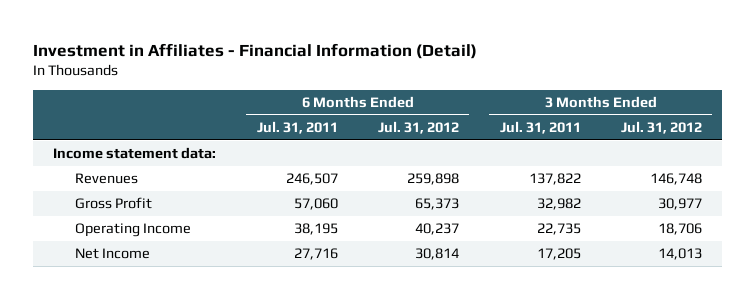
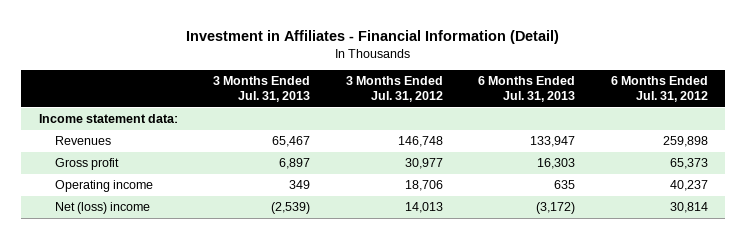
[256,121,338,135] Jul. 31, 2011 -> none
[499,121,581,135] Jul. 31, 2011 -> none
none -> [213,76,311,103] 3 Months Ended Jul. 31, 2013
none -> [478,76,576,103] 6 Months Ended Jul. 31, 2013
[75,197,153,210] Gross Profit -> [54,158,119,171] Gross profit
[75,223,192,238] Operating Income -> [54,180,153,193] Operating income
[75,248,151,260] Net Income -> [54,202,150,215] Net (loss) income

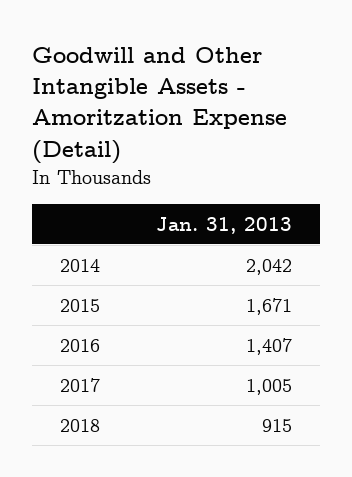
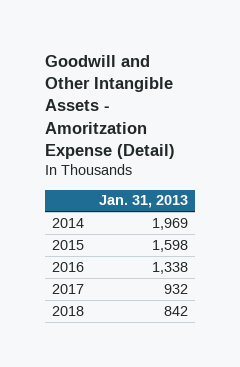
[246,258,293,275] 2,042 -> [151,217,188,230] 1,969
[246,297,293,315] 1,671 -> [151,239,188,252] 1,598
[246,337,293,355] 1,407 -> [151,261,188,274] 1,338
[246,378,293,395] 1,005 -> [163,283,188,294] 932
[262,418,293,432] 915 -> [163,305,188,316] 842

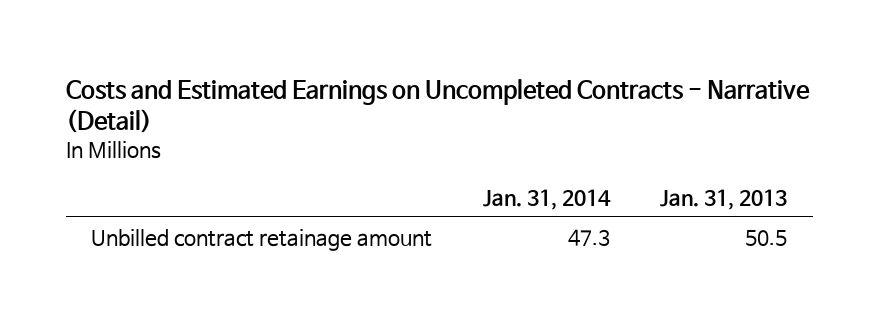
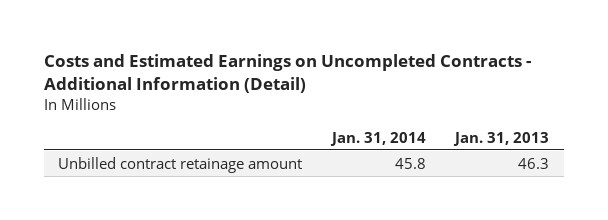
[65,78,810,134] Costs and Estimated Earnings on Uncompleted Contracts - Narrative (Detail) -> [43,53,531,93] Costs and Estimated Earnings on Uncompleted Contracts - Additional Information (Detail)
[567,228,610,246] 47.3 -> [394,157,426,169] 45.8
[745,229,788,246] 50.5 -> [518,157,550,169] 46.3

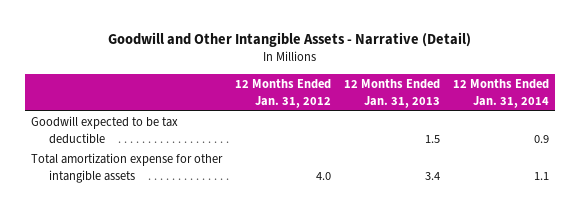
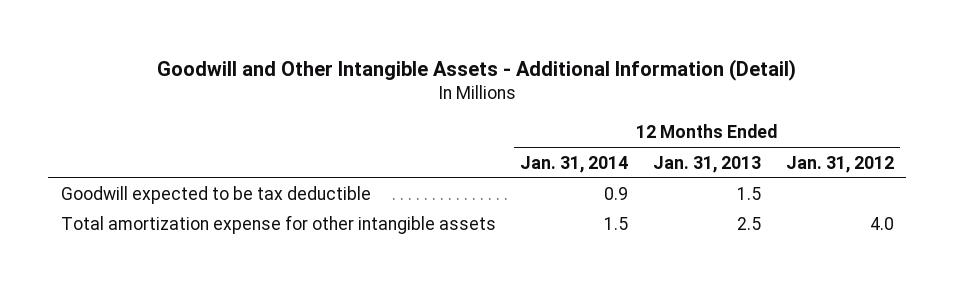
[107,32,471,48] Goodwill and Other Intangible Assets - Narrative (Detail) -> [157,58,797,81] Goodwill and Other Intangible Assets - Additional Information (Detail)
[424,171,440,180] 3.4 -> [737,217,762,231] 2.5
[533,171,549,180] 1.1 -> [604,217,629,231] 1.5

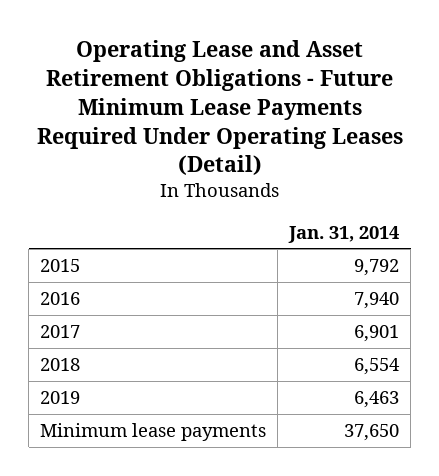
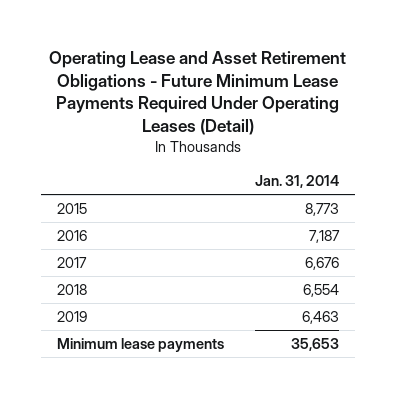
[354,258,400,276] 9,792 -> [305,203,340,217] 8,773
[354,291,400,309] 7,940 -> [309,230,341,244] 7,187
[354,324,400,342] 6,901 -> [305,257,340,271] 6,676
[344,423,400,441] 37,650 -> [291,338,340,352] 35,653

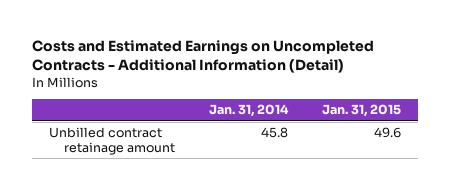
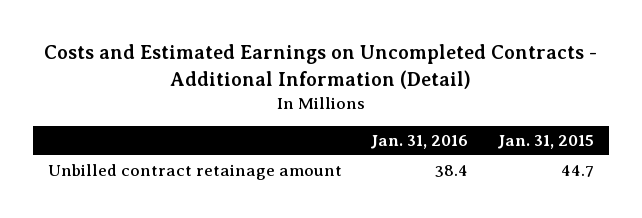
[209,104,290,118] Jan. 31, 2014 -> none
none -> [370,135,469,150] Jan. 31, 2016
[374,127,402,139] 49.6 -> [561,165,595,178] 44.7

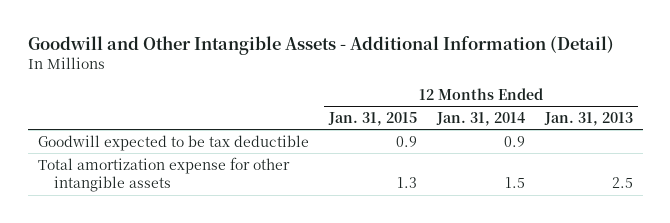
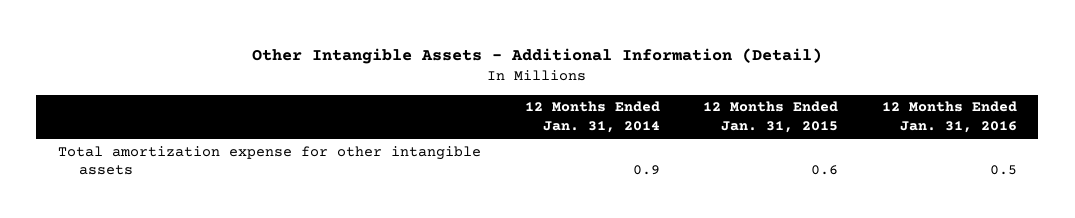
[27,35,614,55] Goodwill and Other Intangible Assets - Additional Information (Detail) -> [252,47,823,64] Other Intangible Assets - Additional Information (Detail)
[543,112,633,127] Jan. 31, 2013 -> none
none -> [881,101,1017,134] 12 Months Ended Jan. 31, 2016
[37,134,309,151] Goodwill expected to be tax deductible -> none
[396,177,417,189] 1.3 -> [811,165,839,176] 0.6
[504,177,525,189] 1.5 -> [632,165,660,176] 0.9

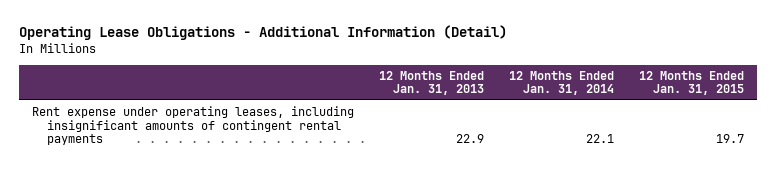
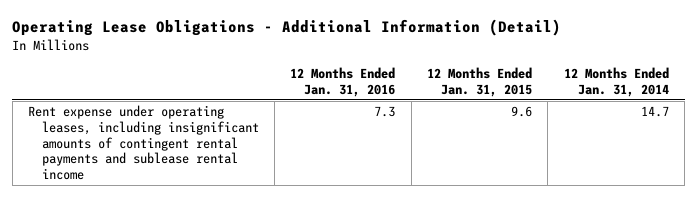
[378,70,484,96] 12 Months Ended Jan. 31, 2013 -> none
none -> [290,66,396,97] 12 Months Ended Jan. 31, 2016
[31,105,354,146] Rent expense under operating leases, including insignificant amounts of contingent rental payments -> [27,105,259,181] Rent expense under operating leases, including insignificant amounts of contingent rental payments and sublease rental income
[585,134,614,144] 22.1 -> [640,106,669,118] 14.7
[716,134,745,144] 19.7 -> [511,106,533,118] 9.6

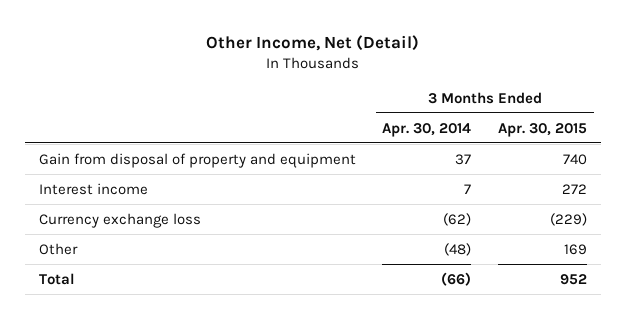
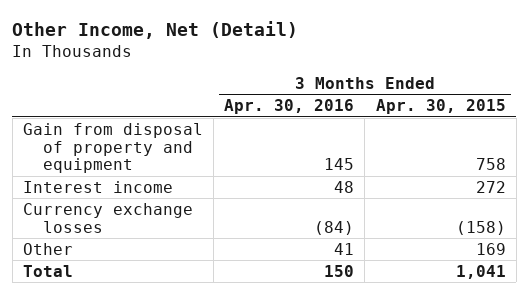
[382,122,472,137] Apr. 30, 2014 -> none
none -> [224,99,355,115] Apr. 30, 2016
[563,153,588,165] 740 -> [475,158,506,171] 758
[38,212,201,228] Currency exchange loss -> [23,202,194,233] Currency exchange losses
[550,212,588,226] (229) -> [455,220,506,235] (158)
[560,273,588,285] 952 -> [455,264,506,279] 1,041

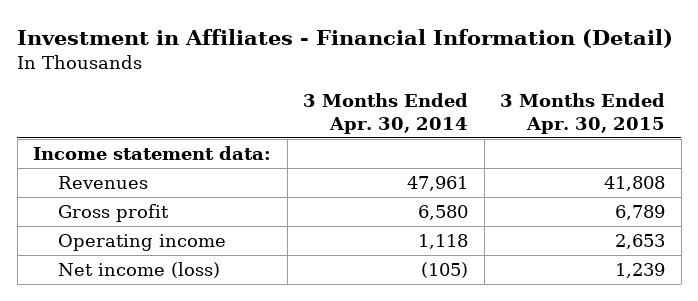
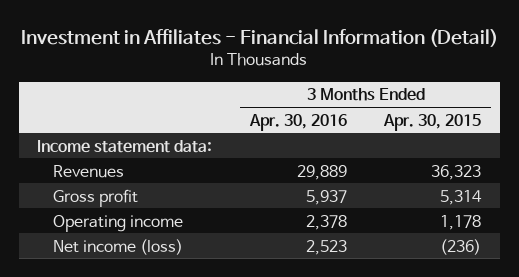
[303,93,469,134] 3 Months Ended Apr. 30, 2014 -> none
none -> [248,113,347,131] Apr. 30, 2016
[604,175,666,191] 41,808 -> [431,164,482,180] 36,323
[615,204,666,220] 6,789 -> [440,189,483,205] 5,314
[615,233,666,249] 2,653 -> [440,214,482,230] 1,178
[615,262,666,278] 1,239 -> [440,238,482,255] (236)

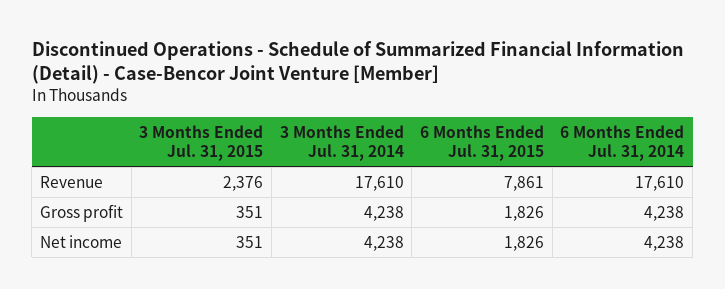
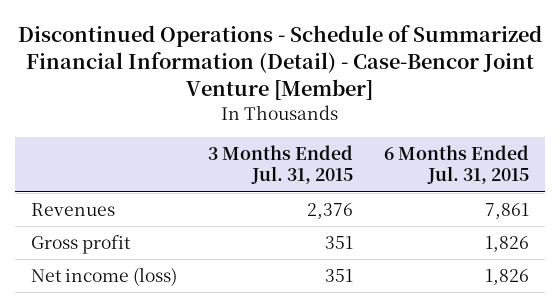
[279,124,404,161] 3 Months Ended Jul. 31, 2014 -> none
[560,124,685,161] 6 Months Ended Jul. 31, 2014 -> none
[40,175,104,188] Revenue -> [30,203,115,217] Revenues
[40,234,123,248] Net income -> [30,267,177,287] Net income (loss)

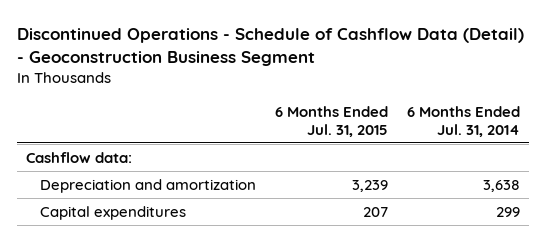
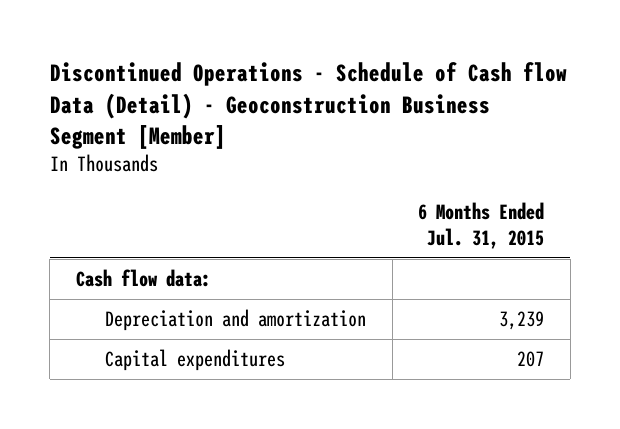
[16,27,524,66] Discontinued Operations - Schedule of Cashflow Data (Detail) - Geoconstruction Business Segment -> [49,62,567,150] Discontinued Operations - Schedule of Cash flow Data (Detail) - Geoconstruction Business Segment [Member]
[406,105,520,137] 6 Months Ended Jul. 31, 2014 -> none
[25,151,132,163] Cashflow data: -> [75,268,211,287] Cash flow data:

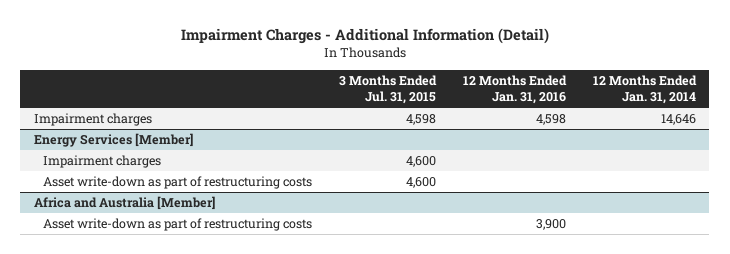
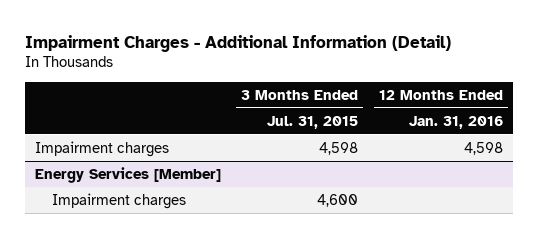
[592,75,697,105] 12 Months Ended Jan. 31, 2014 -> none
[43,176,313,190] Asset write-down as part of restructuring costs -> none
[33,196,215,211] Africa and Australia [Member] -> none
[43,218,313,232] Asset write-down as part of restructuring costs -> none

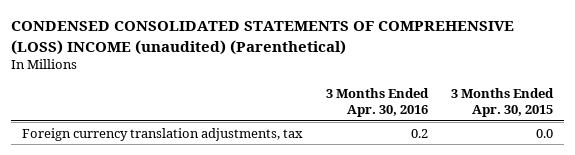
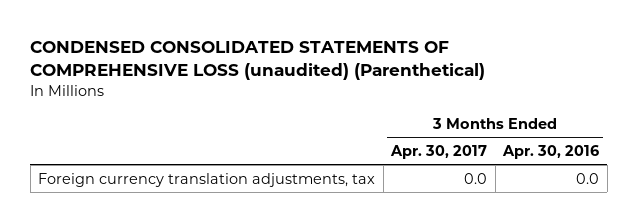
[11,21,515,55] CONDENSED CONSOLIDATED STATEMENTS OF COMPREHENSIVE (LOSS) INCOME (unaudited) (Parenthetical) -> [30,41,486,80] CONDENSED CONSOLIDATED STATEMENTS OF COMPREHENSIVE LOSS (unaudited) (Parenthetical)
[450,87,554,118] 3 Months Ended Apr. 30, 2015 -> none
none -> [390,144,488,159] Apr. 30, 2017
[411,128,429,138] 0.2 -> [576,172,600,184] 0.0

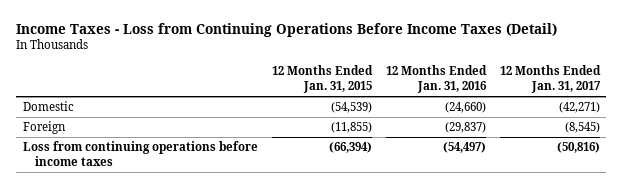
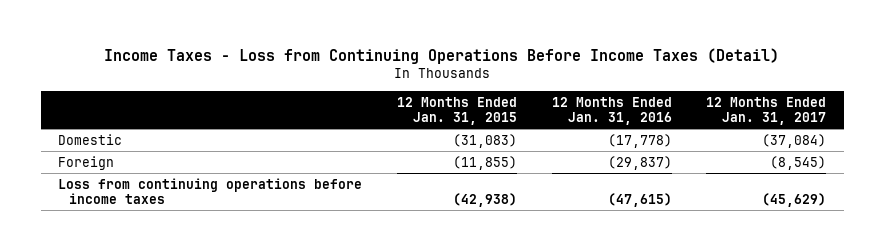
[330,102,372,114] (54,539) -> [452,133,517,148] (31,083)
[444,102,486,114] (24,660) -> [607,133,672,148] (17,778)
[558,102,600,114] (42,271) -> [762,133,827,148] (37,084)
[328,142,372,154] (66,394) -> [452,192,517,207] (42,938)
[442,142,486,154] (54,497) -> [607,192,672,207] (47,615)
[556,142,600,154] (50,816) -> [762,192,827,207] (45,629)

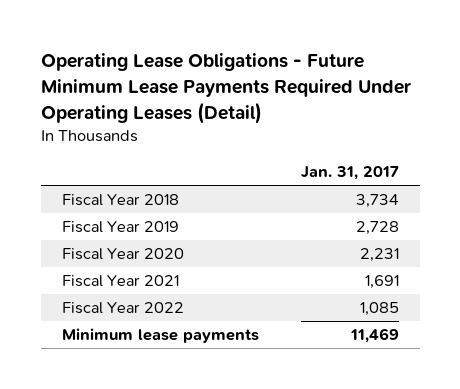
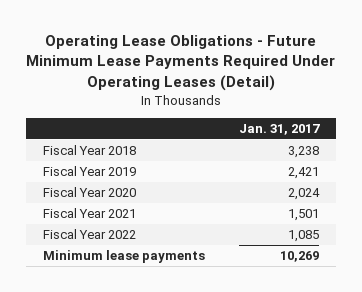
[355,194,399,209] 3,734 -> [288,146,320,159] 3,238
[355,221,399,236] 2,728 -> [288,167,320,180] 2,421
[359,248,399,263] 2,231 -> [288,188,321,201] 2,024
[364,275,399,290] 1,691 -> [288,209,320,222] 1,501
[349,328,399,344] 11,469 -> [280,251,320,263] 10,269

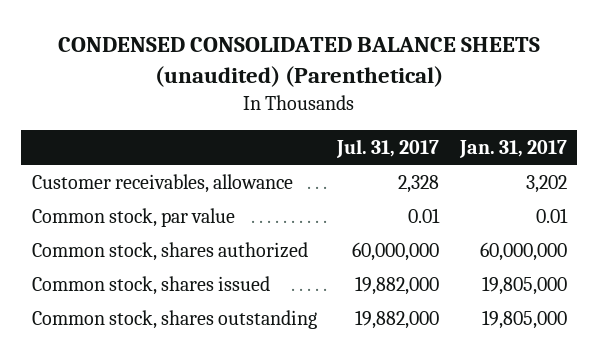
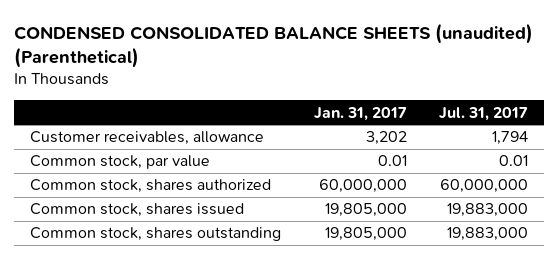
[398,174,440,193] 2,328 -> [492,131,529,146] 1,794
[355,275,440,295] 19,882,000 -> [447,203,529,218] 19,883,000
[355,309,440,329] 19,882,000 -> [447,227,529,242] 19,883,000

